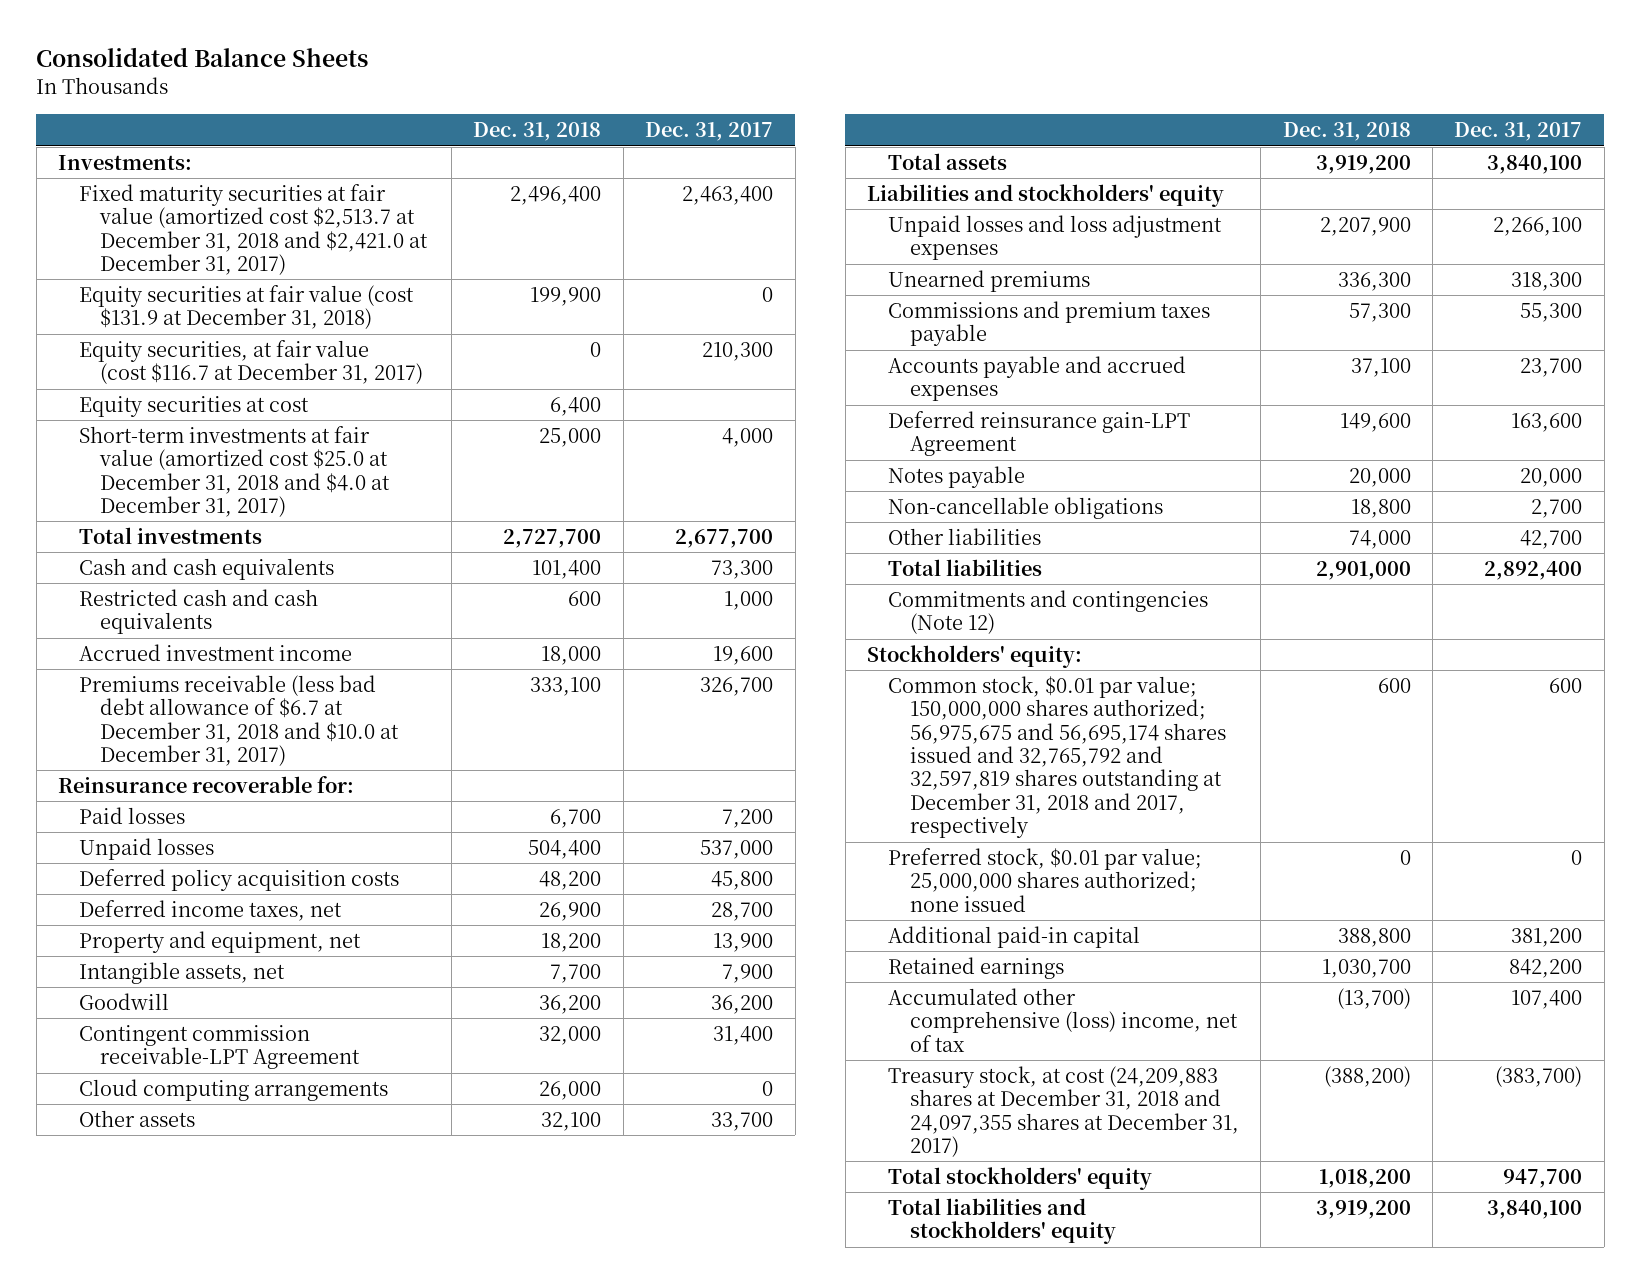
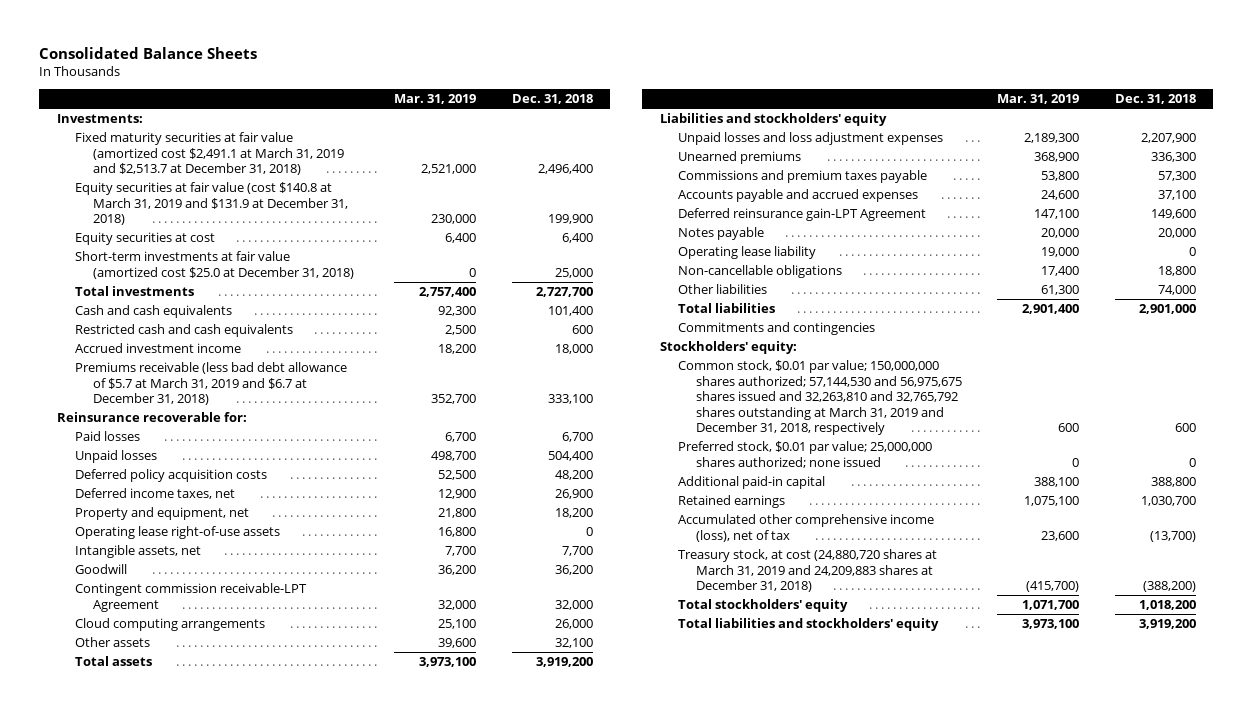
[645,122,774,142] Dec. 31, 2017 -> none
none -> [394,93,477,104] Mar. 31, 2019
[79,339,424,385] Equity securities, at fair value (cost $116.7 at December 31, 2017) -> none
[79,183,429,276] Fixed maturity securities at fair value (amortized cost $2,513.7 at December 31, 2018 and $2,421.0 at December 31, 2017) -> [74,132,344,176] Fixed maturity securities at fair value (amortized cost $2,491.1 at March 31, 2019 and $2,513.7 at December 31, 2018)
[79,284,415,330] Equity securities at fair value (cost $131.9 at December 31, 2018) -> [74,182,348,226] Equity securities at fair value (cost $140.8 at March 31, 2019 and $131.9 at December 31, 2018)
[79,425,391,518] Short-term investments at fair value (amortized cost $25.0 at December 31, 2018 and $4.0 at December 31, 2017) -> [74,251,354,279] Short-term investments at fair value (amortized cost $25.0 at December 31, 2018)
[79,674,400,767] Premiums receivable (less bad debt allowance of $6.7 at December 31, 2018 and $10.0 at December 31, 2017) -> [74,362,347,406] Premiums receivable (less bad debt allowance of $5.7 at March 31, 2019 and $6.7 at December 31, 2018)
none -> [74,526,280,540] Operating lease right-of-use assets
none -> [677,246,816,260] Operating lease liability
[888,589,1209,635] Commitments and contingencies (Note 12) -> [677,322,875,336] Commitments and contingencies
[888,675,1226,839] Common stock, $0.01 par value; 150,000,000 shares authorized; 56,975,675 and 56,695,174 shares issued and 32,765,792 and 32,597,819 shares outstanding at December 31, 2018 and 2017, respectively -> [677,360,962,436] Common stock, $0.01 par value; 150,000,000 shares authorized; 57,144,530 and 56,975,675 shares issued and 32,263,810 and 32,765,792 shares outstanding at March 31, 2019 and December 31, 2018, respectively
[888,987,1238,1052] Accumulated other comprehensive (loss) income, net of tax -> [677,514,934,542] Accumulated other comprehensive income (loss), net of tax
[888,1065,1239,1158] Treasury stock, at cost (24,209,883 shares at December 31, 2018 and 24,097,355 shares at December 31, 2017) -> [677,549,937,593] Treasury stock, at cost (24,880,720 shares at March 31, 2019 and 24,209,883 shares at December 31, 2018)

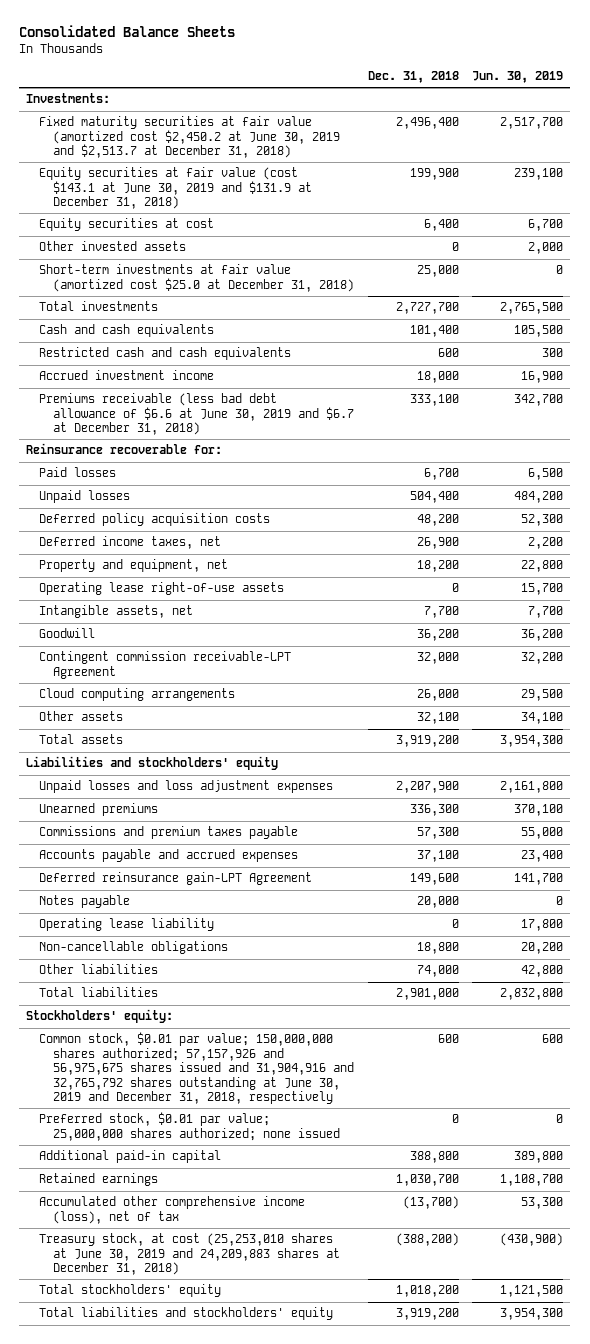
[394,93,477,104] Mar. 31, 2019 -> none
none -> [472,71,564,84] Jun. 30, 2019
[74,132,344,176] Fixed maturity securities at fair value (amortized cost $2,491.1 at March 31, 2019 and $2,513.7 at December 31, 2018) -> [39,116,340,159] Fixed maturity securities at fair value (amortized cost $2,450.2 at June 30, 2019 and $2,513.7 at December 31, 2018)
[74,182,348,226] Equity securities at fair value (cost $140.8 at March 31, 2019 and $131.9 at December 31, 2018) -> [39,167,312,210] Equity securities at fair value (cost $143.1 at June 30, 2019 and $131.9 at December 31, 2018)
none -> [39,241,187,252] Other invested assets
[74,362,347,406] Premiums receivable (less bad debt allowance of $5.7 at March 31, 2019 and $6.7 at December 31, 2018) -> [39,393,354,436] Premiums receivable (less bad debt allowance of $6.6 at June 30, 2019 and $6.7 at December 31, 2018)
[677,322,875,336] Commitments and contingencies -> none
[677,360,962,436] Common stock, $0.01 par value; 150,000,000 shares authorized; 57,144,530 and 56,975,675 shares issued and 32,263,810 and 32,765,792 shares outstanding at March 31, 2019 and December 31, 2018, respectively -> [39,1032,354,1105] Common stock, $0.01 par value; 150,000,000 shares authorized; 57,157,926 and 56,975,675 shares issued and 31,904,916 and 32,765,792 shares outstanding at June 30, 2019 and December 31, 2018, respectively
[677,549,937,593] Treasury stock, at cost (24,880,720 shares at March 31, 2019 and 24,209,883 shares at December 31, 2018) -> [39,1233,340,1276] Treasury stock, at cost (25,253,010 shares at June 30, 2019 and 24,209,883 shares at December 31, 2018)

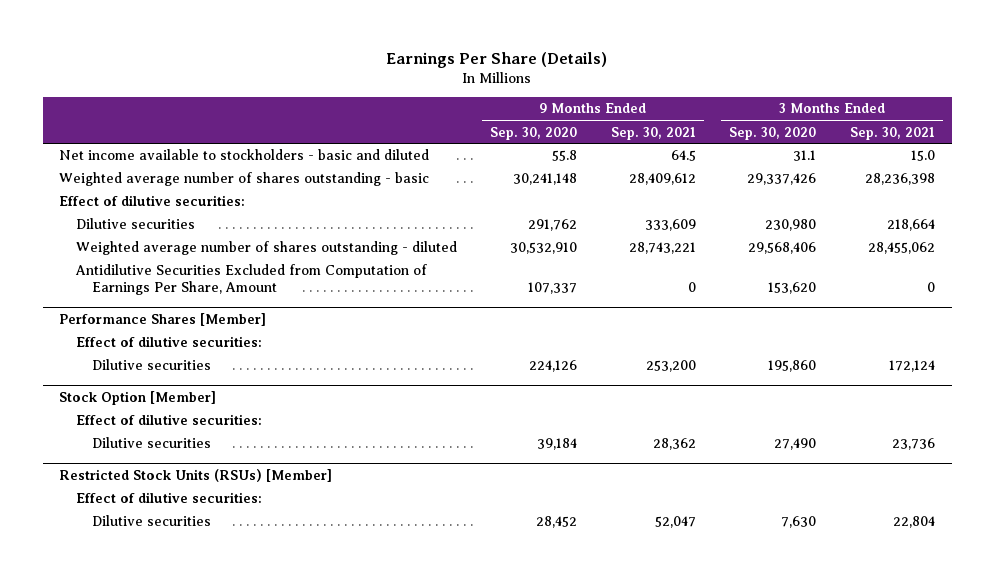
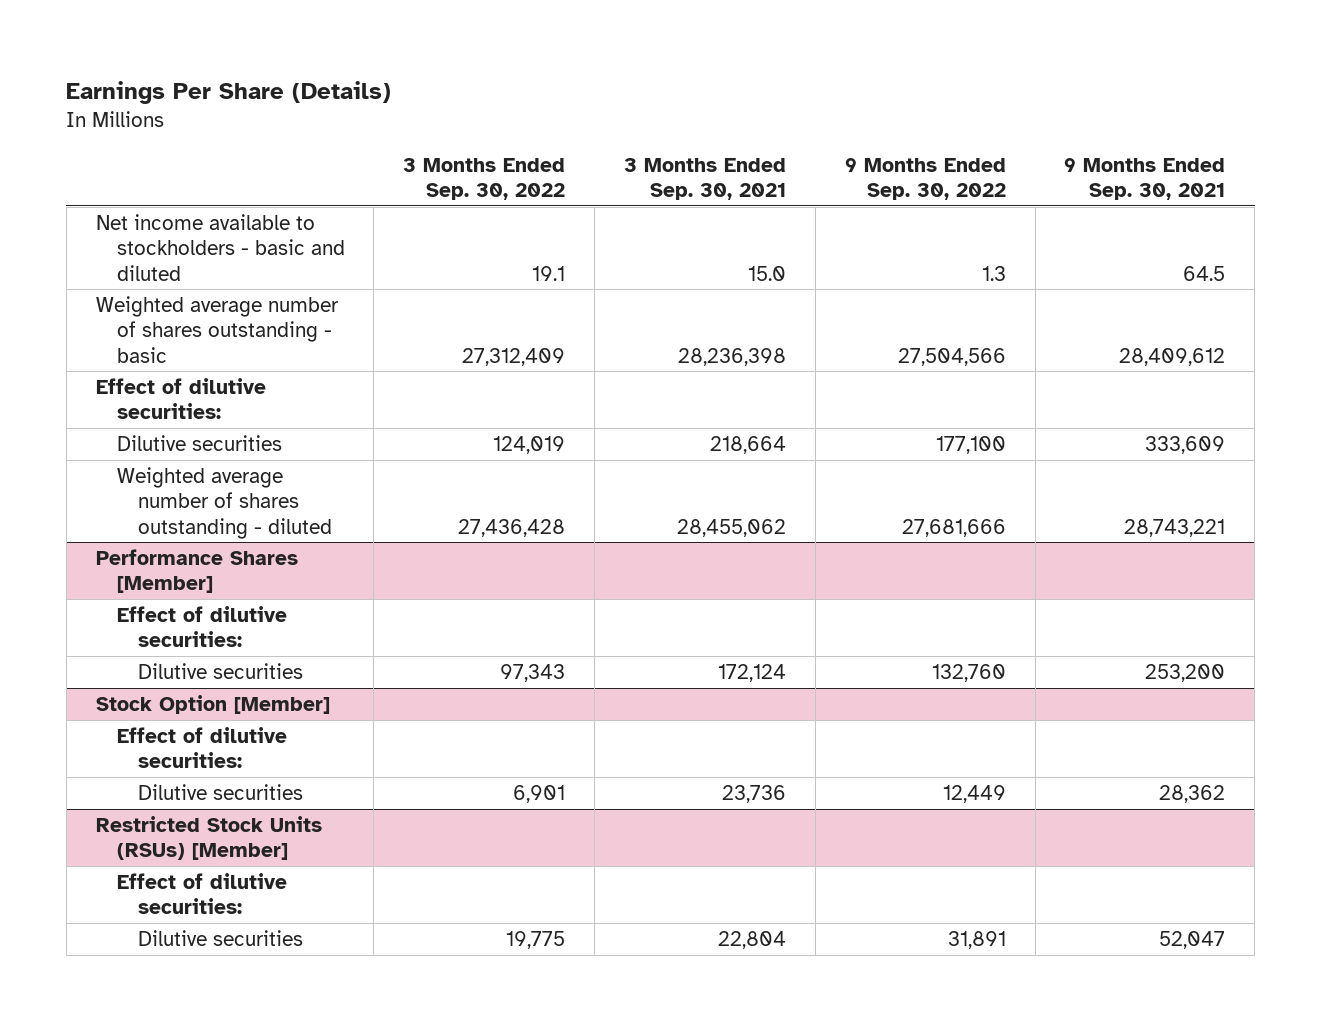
[490,126,578,140] Sep. 30, 2020 -> none
[729,126,817,140] Sep. 30, 2020 -> none
none -> [403,157,566,200] 3 Months Ended Sep. 30, 2022
none -> [844,157,1006,200] 9 Months Ended Sep. 30, 2022
[74,264,427,296] Antidilutive Securities Excluded from Computation of Earnings Per Share, Amount -> none

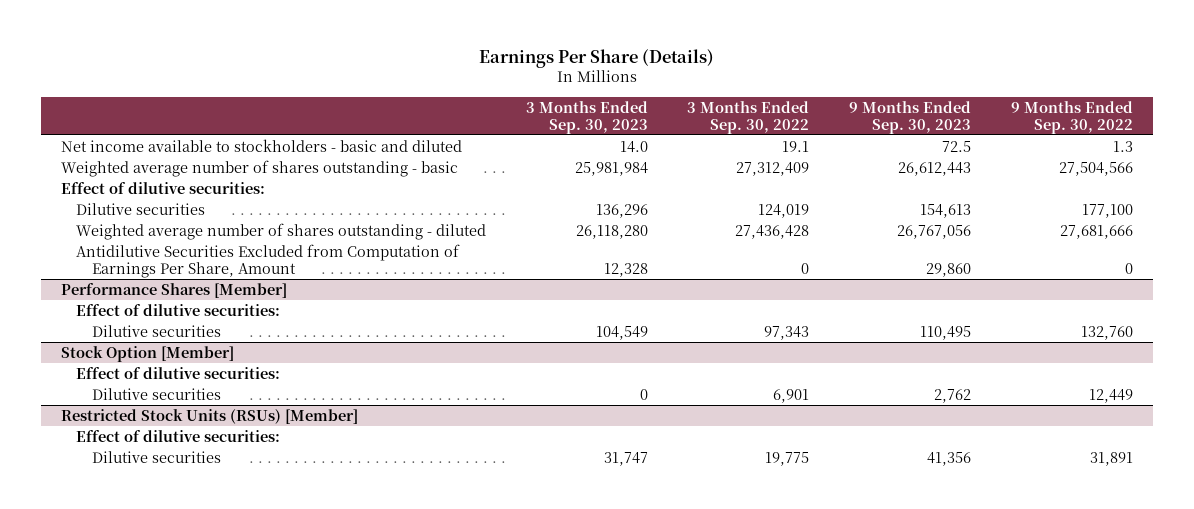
[624,157,787,200] 3 Months Ended Sep. 30, 2021 -> none
[1064,157,1226,200] 9 Months Ended Sep. 30, 2021 -> none
none -> [525,100,648,134] 3 Months Ended Sep. 30, 2023
none -> [849,100,972,134] 9 Months Ended Sep. 30, 2023
none -> [76,243,461,278] Antidilutive Securities Excluded from Computation of Earnings Per Share, Amount

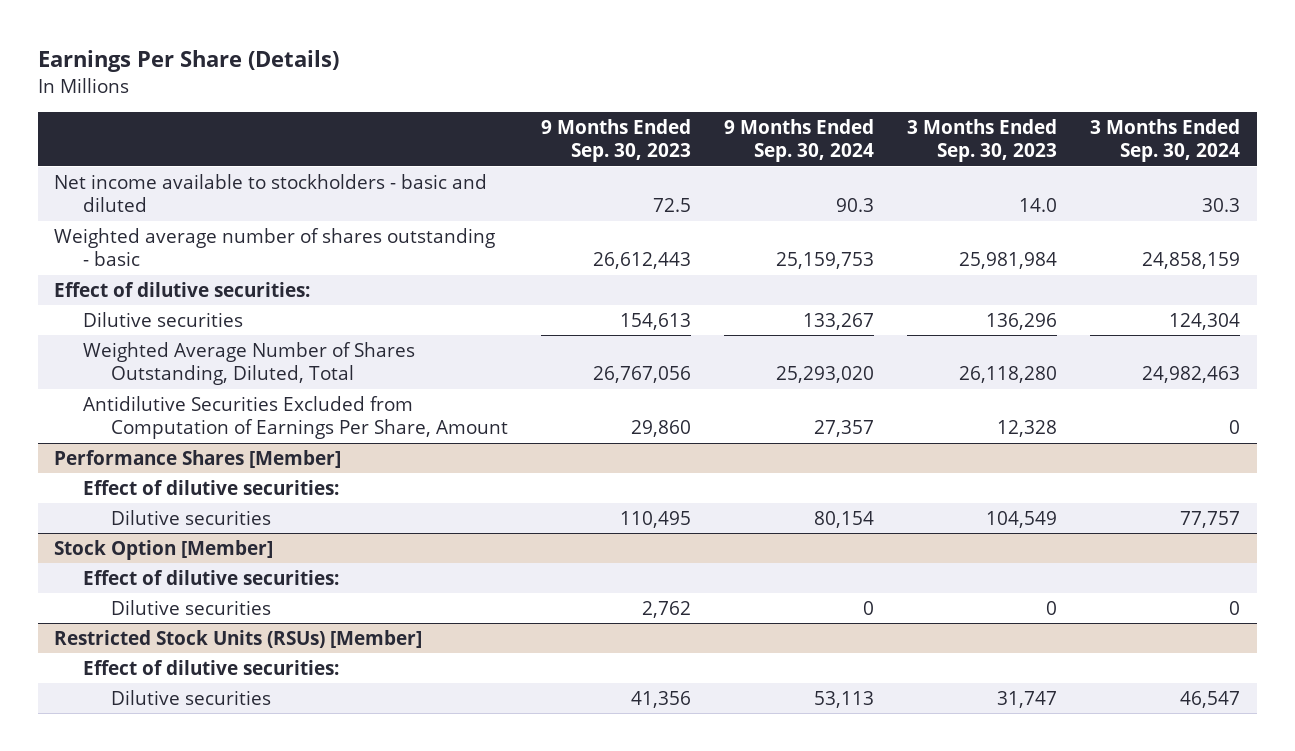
[687,100,810,134] 3 Months Ended Sep. 30, 2022 -> none
[1010,100,1133,134] 9 Months Ended Sep. 30, 2022 -> none
none -> [724,118,875,163] 9 Months Ended Sep. 30, 2024
none -> [1090,118,1241,163] 3 Months Ended Sep. 30, 2024
[76,222,487,240] Weighted average number of shares outstanding - diluted -> [82,341,415,386] Weighted Average Number of Shares Outstanding, Diluted, Total

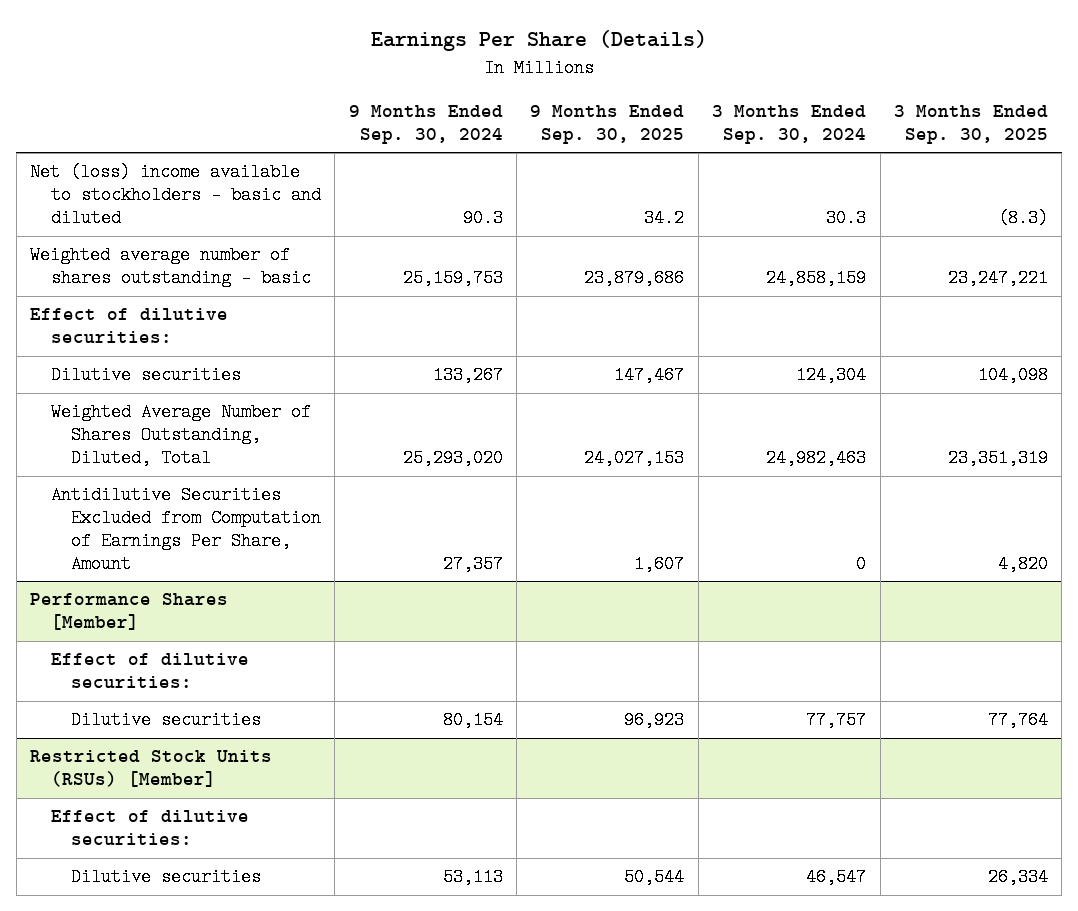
[541,118,692,163] 9 Months Ended Sep. 30, 2023 -> none
[907,118,1058,163] 3 Months Ended Sep. 30, 2023 -> none
none -> [530,104,685,144] 9 Months Ended Sep. 30, 2025
none -> [893,104,1048,144] 3 Months Ended Sep. 30, 2025
[54,173,488,213] Net income available to stockholders - basic and diluted -> [29,163,321,228] Net (loss) income available to stockholders - basic and diluted
[54,539,274,560] Stock Option [Member] -> none
[82,569,339,585] Effect of dilutive securities: -> none
[111,599,272,615] Dilutive securities -> none

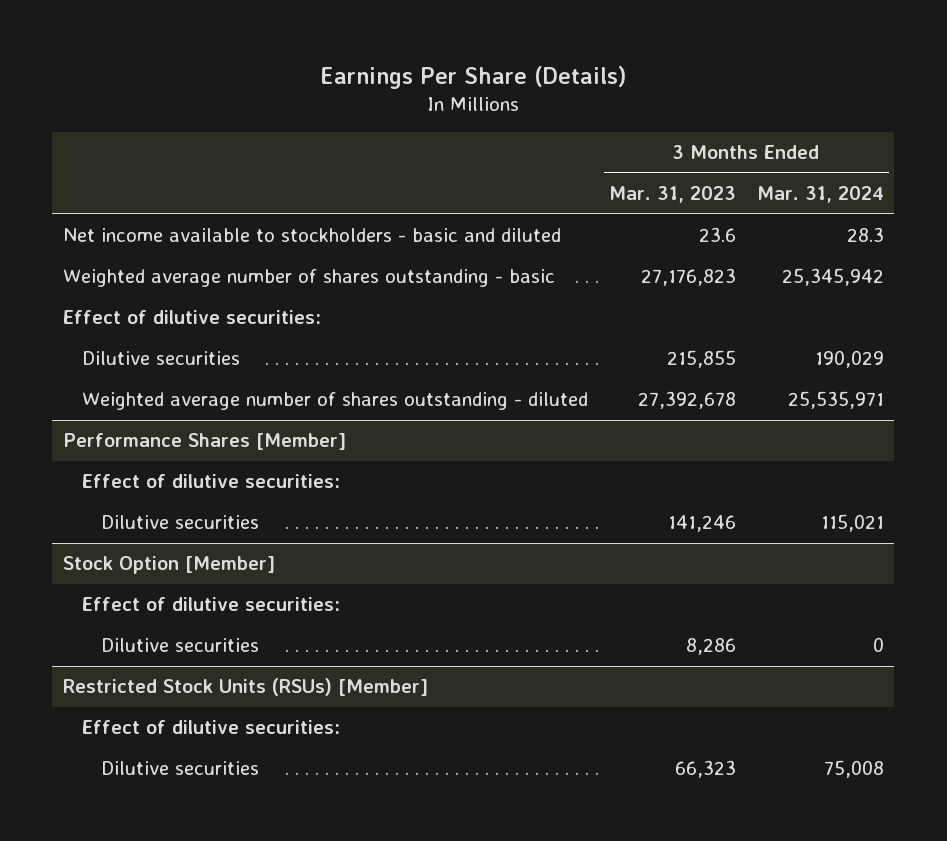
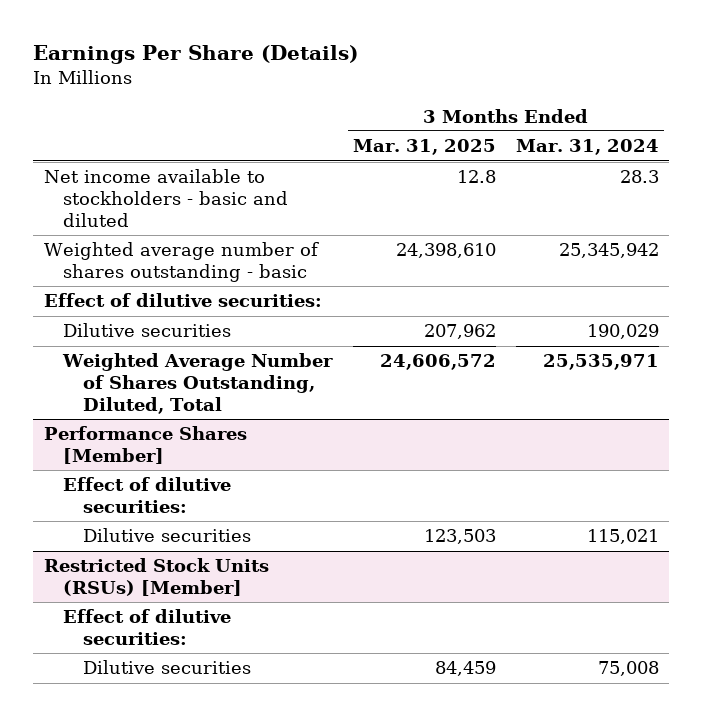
[608,186,736,204] Mar. 31, 2023 -> none
none -> [352,139,496,156] Mar. 31, 2025
[82,392,589,411] Weighted average number of shares outstanding - diluted -> [62,353,334,414] Weighted Average Number of Shares Outstanding, Diluted, Total
[62,556,275,575] Stock Option [Member] -> none
[82,597,341,612] Effect of dilutive securities: -> none
[101,638,260,653] Dilutive securities -> none

